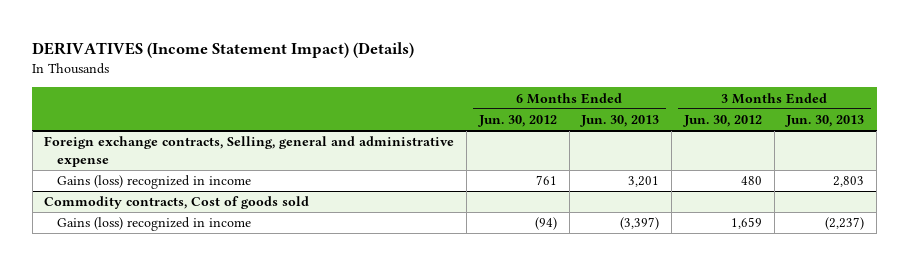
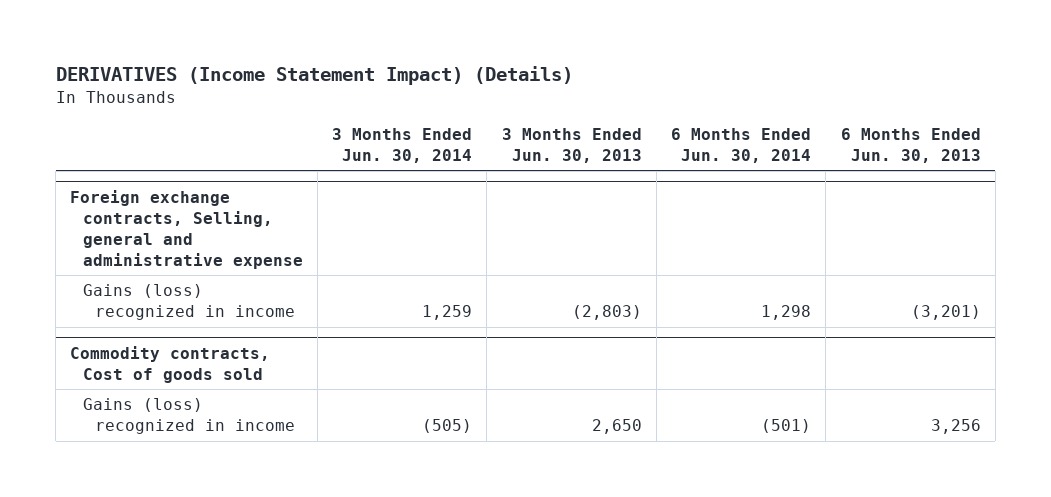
[477,115,557,128] Jun. 30, 2012 -> none
[682,115,762,128] Jun. 30, 2012 -> none
none -> [332,128,473,164] 3 Months Ended Jun. 30, 2014
none -> [671,128,812,164] 6 Months Ended Jun. 30, 2014
[628,176,660,188] 3,201 -> [910,305,981,321] (3,201)
[833,176,865,188] 2,803 -> [571,305,642,321] (2,803)
[620,217,660,231] (3,397) -> [930,419,981,435] 3,256
[825,217,865,231] (2,237) -> [591,419,642,435] 2,650

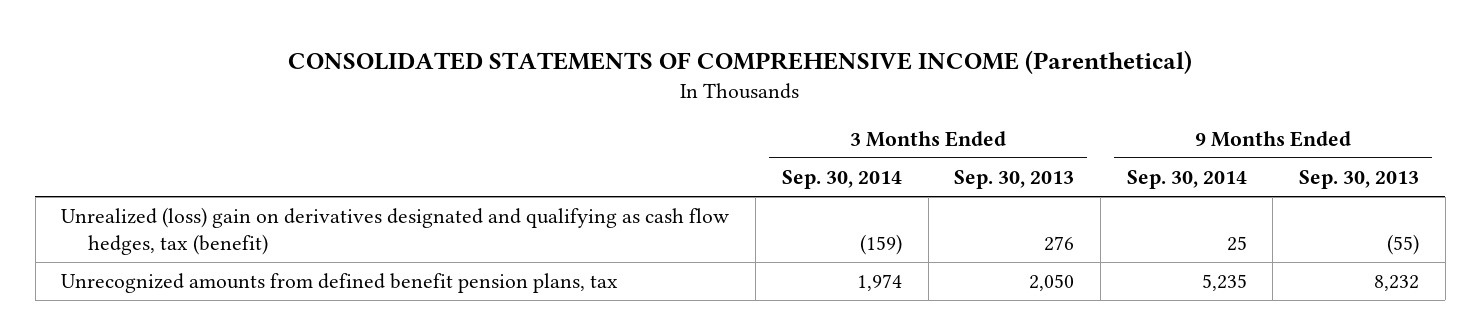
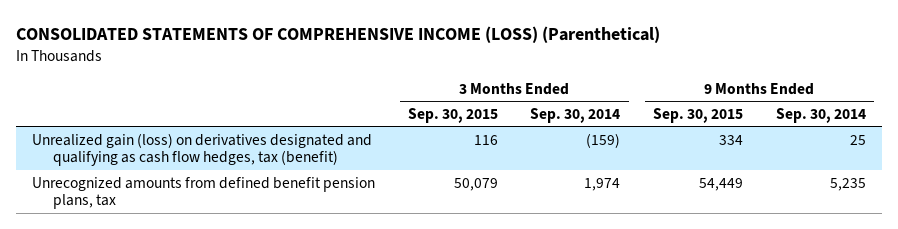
[288,49,1193,74] CONSOLIDATED STATEMENTS OF COMPREHENSIVE INCOME (Parenthetical) -> [15,26,660,44] CONSOLIDATED STATEMENTS OF COMPREHENSIVE INCOME (LOSS) (Parenthetical)
[954,170,1075,190] Sep. 30, 2013 -> none
[1299,170,1420,190] Sep. 30, 2013 -> none
none -> [407,108,498,124] Sep. 30, 2015
none -> [653,108,744,124] Sep. 30, 2015
[61,207,730,256] Unrealized (loss) gain on derivatives designated and qualifying as cash flow hedges, tax (benefit) -> [32,132,373,167] Unrealized gain (loss) on derivatives designated and qualifying as cash flow hedges, tax (benefit)

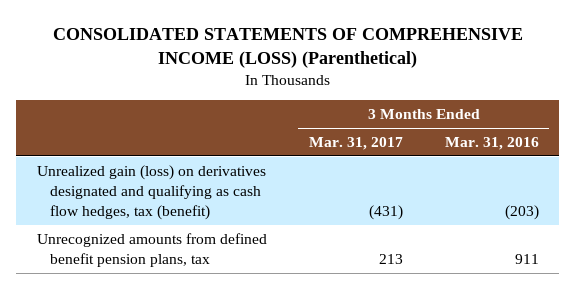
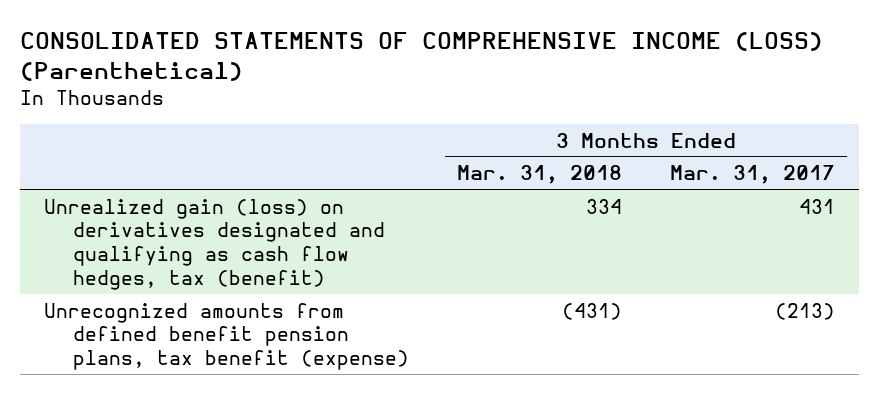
[444,136,539,150] Mar. 31, 2016 -> none
none -> [456,165,622,185] Mar. 31, 2018
[368,204,403,220] (431) -> [799,198,836,214] 431
[36,232,267,267] Unrecognized amounts from defined benefit pension plans, tax -> [43,302,409,370] Unrecognized amounts from defined benefit pension plans, tax benefit (expense)
[378,253,403,264] 213 -> [775,302,836,320] (213)

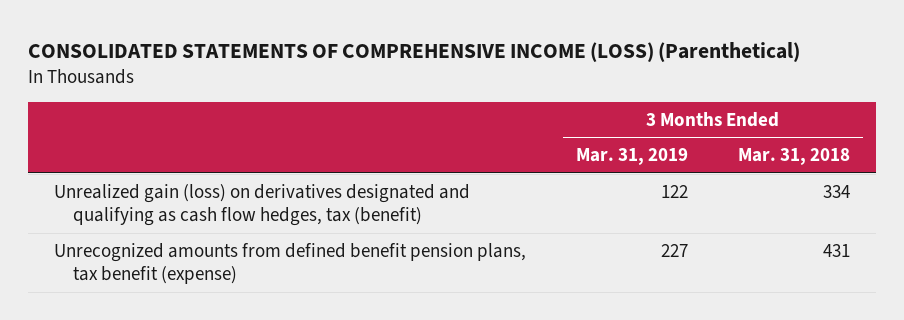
[670,165,836,185] Mar. 31, 2017 -> none
none -> [576,148,689,166] Mar. 31, 2019
[561,302,622,320] (431) -> [823,243,851,257] 431

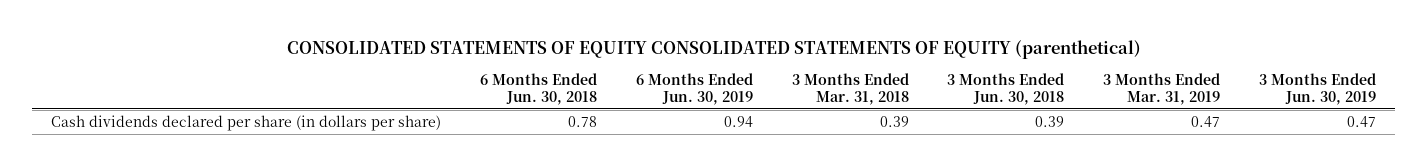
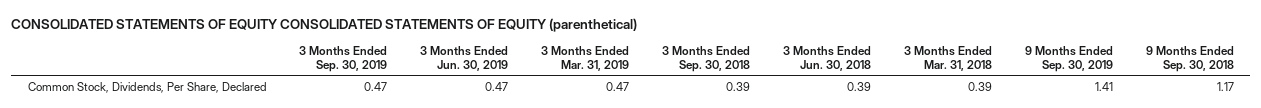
[480,73,598,106] 6 Months Ended Jun. 30, 2018 -> none
[635,73,753,106] 6 Months Ended Jun. 30, 2019 -> none
none -> [299,46,388,72] 3 Months Ended Sep. 30, 2019
none -> [662,46,751,72] 3 Months Ended Sep. 30, 2018
none -> [1024,46,1113,72] 9 Months Ended Sep. 30, 2019
none -> [1145,46,1234,72] 9 Months Ended Sep. 30, 2018
[51,115,442,132] Cash dividends declared per share (in dollars per share) -> [27,81,267,93] Common Stock, Dividends, Per Share, Declared

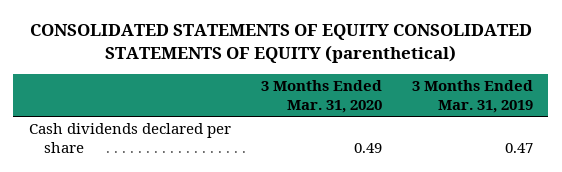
[299,46,388,72] 3 Months Ended Sep. 30, 2019 -> none
[420,46,509,71] 3 Months Ended Jun. 30, 2019 -> none
[662,46,751,72] 3 Months Ended Sep. 30, 2018 -> none
[782,46,871,71] 3 Months Ended Jun. 30, 2018 -> none
[903,46,992,71] 3 Months Ended Mar. 31, 2018 -> none
[1024,46,1113,72] 9 Months Ended Sep. 30, 2019 -> none
[1145,46,1234,72] 9 Months Ended Sep. 30, 2018 -> none
none -> [260,80,382,114] 3 Months Ended Mar. 31, 2020
[27,81,267,93] Common Stock, Dividends, Per Share, Declared -> [28,122,231,153] Cash dividends declared per share

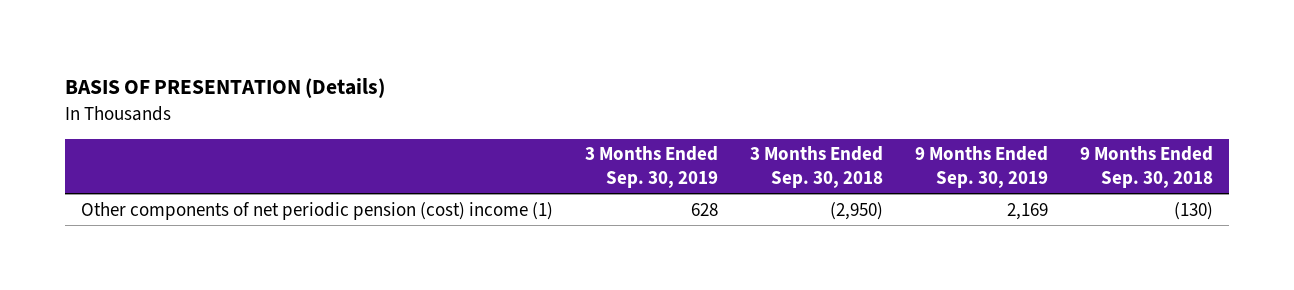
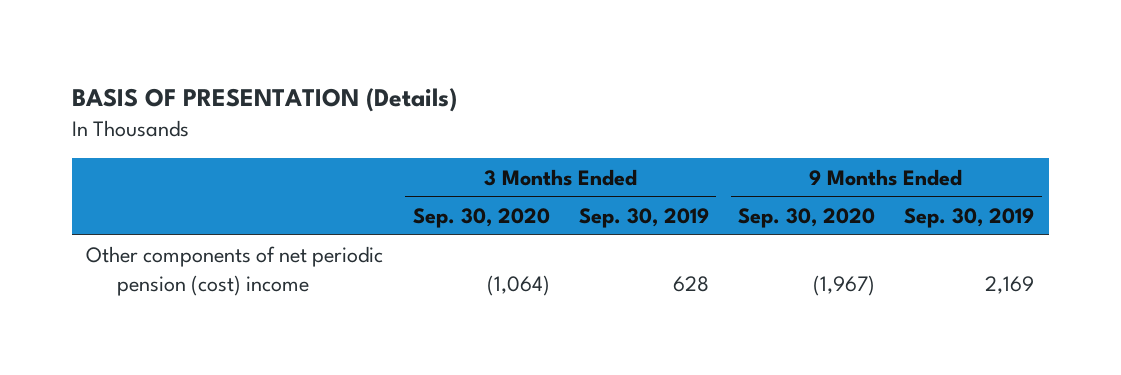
[750,146,884,189] 3 Months Ended Sep. 30, 2018 -> none
[1080,146,1214,189] 9 Months Ended Sep. 30, 2018 -> none
none -> [412,207,550,228] Sep. 30, 2020
none -> [738,207,876,228] Sep. 30, 2020
[80,201,553,220] Other components of net periodic pension (cost) income (1) -> [86,246,384,297] Other components of net periodic pension (cost) income

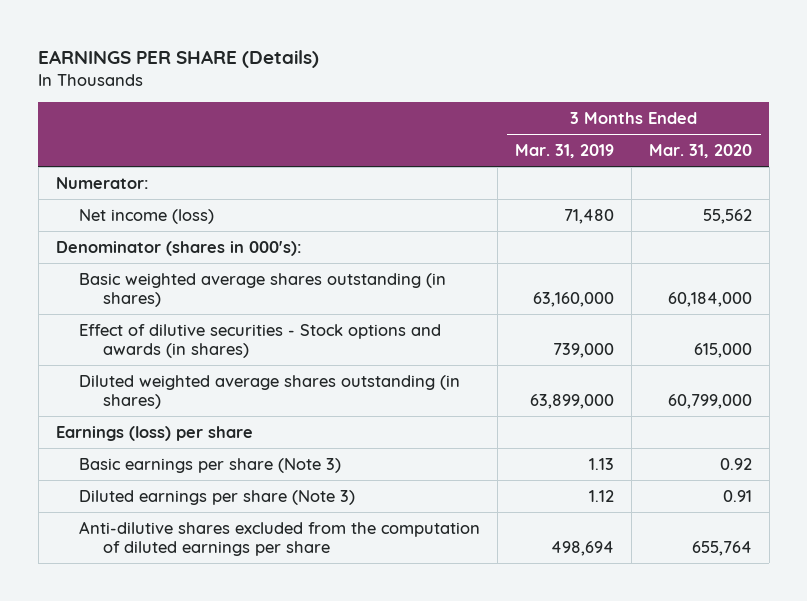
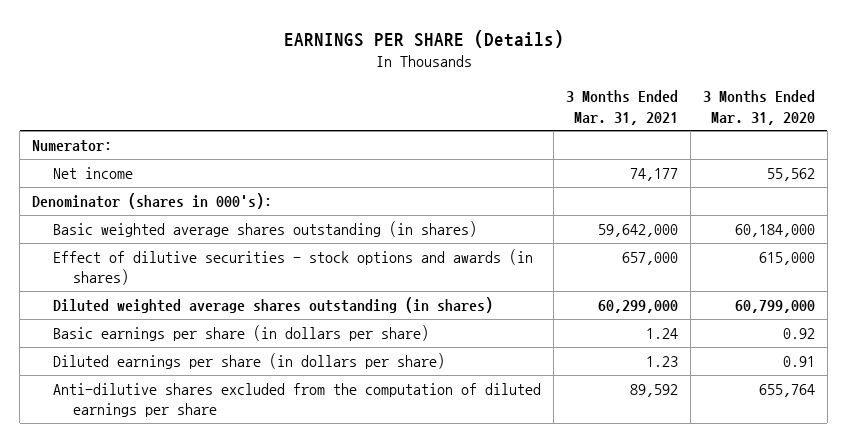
[515,144,615,159] Mar. 31, 2019 -> none
none -> [565,90,678,125] 3 Months Ended Mar. 31, 2021
[79,208,215,224] Net income (loss) -> [52,166,133,179] Net income
[79,323,442,358] Effect of dilutive securities - Stock options and awards (in shares) -> [52,248,533,286] Effect of dilutive securities - stock options and awards (in shares)
[55,425,253,441] Earnings (loss) per share -> none
[79,457,342,473] Basic earnings per share (Note 3) -> [52,324,429,341] Basic earnings per share (in dollars per share)
[79,489,356,505] Diluted earnings per share (Note 3) -> [52,352,445,369] Diluted earnings per share (in dollars per share)

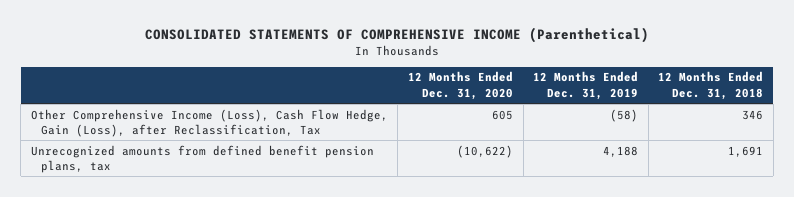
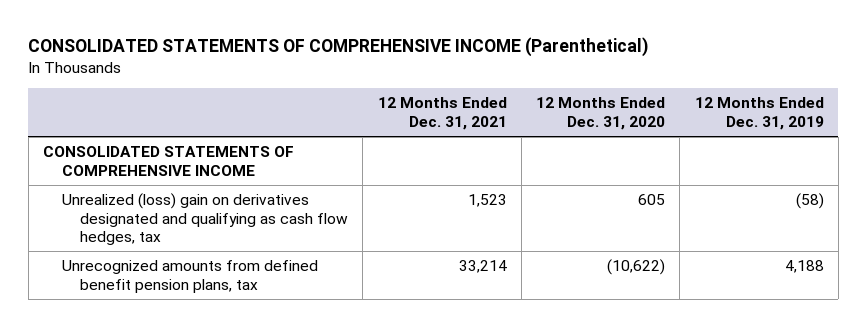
[658,71,764,100] 12 Months Ended Dec. 31, 2018 -> none
none -> [377,97,507,130] 12 Months Ended Dec. 31, 2021
none -> [43,146,295,176] CONSOLIDATED STATEMENTS OF COMPREHENSIVE INCOME
[30,108,388,137] Other Comprehensive Income (Loss), Cash Flow Hedge, Gain (Loss), after Reclassification, Tax -> [61,193,349,246] Unrealized (loss) gain on derivatives designated and qualifying as cash flow hedges, tax

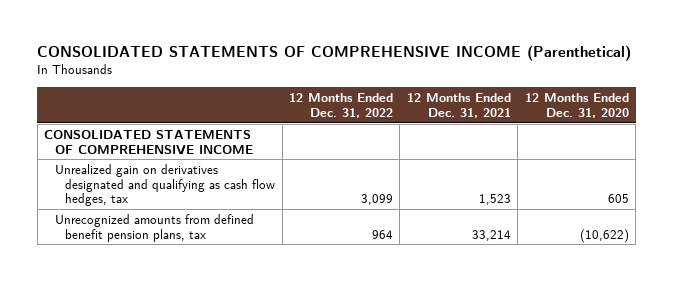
[694,97,824,130] 12 Months Ended Dec. 31, 2019 -> none
none -> [289,92,394,118] 12 Months Ended Dec. 31, 2022
[61,193,349,246] Unrealized (loss) gain on derivatives designated and qualifying as cash flow hedges, tax -> [54,163,276,207] Unrealized gain on derivatives designated and qualifying as cash flow hedges, tax

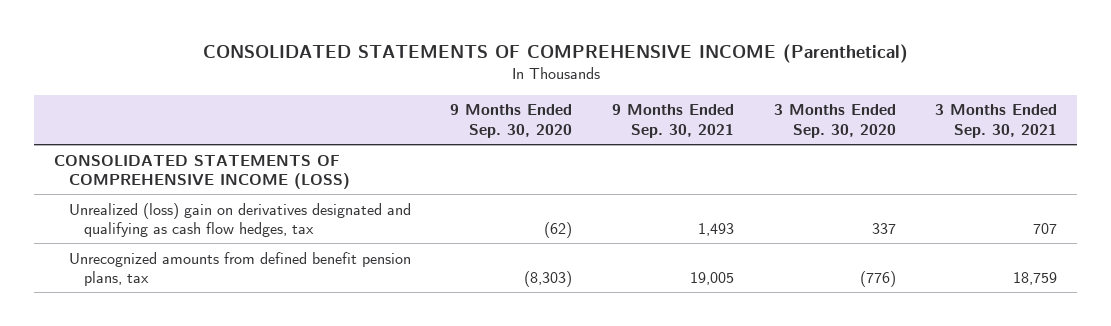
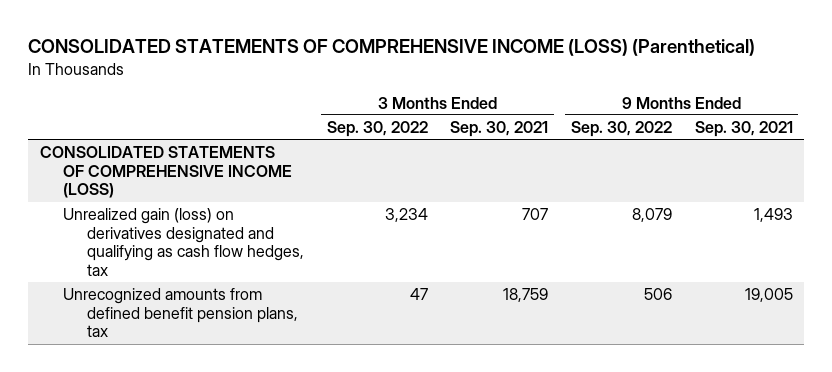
[202,44,908,64] CONSOLIDATED STATEMENTS OF COMPREHENSIVE INCOME (Parenthetical) -> [28,39,756,57] CONSOLIDATED STATEMENTS OF COMPREHENSIVE INCOME (LOSS) (Parenthetical)
[450,104,573,138] 9 Months Ended Sep. 30, 2020 -> none
[773,104,896,138] 3 Months Ended Sep. 30, 2020 -> none
none -> [326,120,428,137] Sep. 30, 2022
none -> [571,120,673,137] Sep. 30, 2022
[68,202,411,237] Unrealized (loss) gain on derivatives designated and qualifying as cash flow hedges, tax -> [63,208,305,276] Unrealized gain (loss) on derivatives designated and qualifying as cash flow hedges, tax

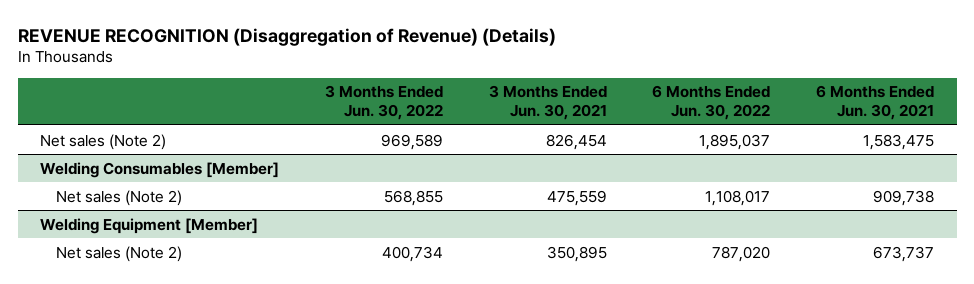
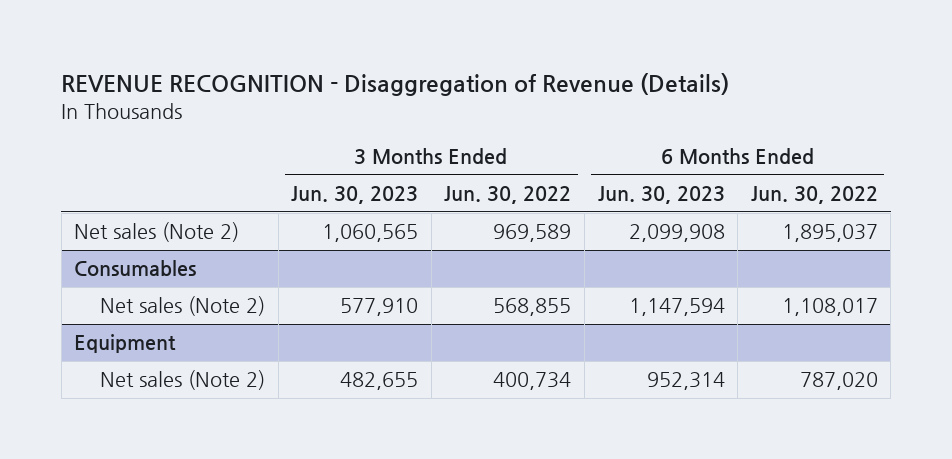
[17,27,556,46] REVENUE RECOGNITION (Disaggregation of Revenue) (Details) -> [61,73,730,97] REVENUE RECOGNITION - Disaggregation of Revenue (Details)
[488,85,607,121] 3 Months Ended Jun. 30, 2021 -> none
[815,85,934,121] 6 Months Ended Jun. 30, 2021 -> none
none -> [291,185,419,204] Jun. 30, 2023
none -> [597,185,725,204] Jun. 30, 2023
[40,161,280,178] Welding Consumables [Member] -> [74,260,197,277] Consumables
[40,217,259,234] Welding Equipment [Member] -> [74,334,177,354] Equipment

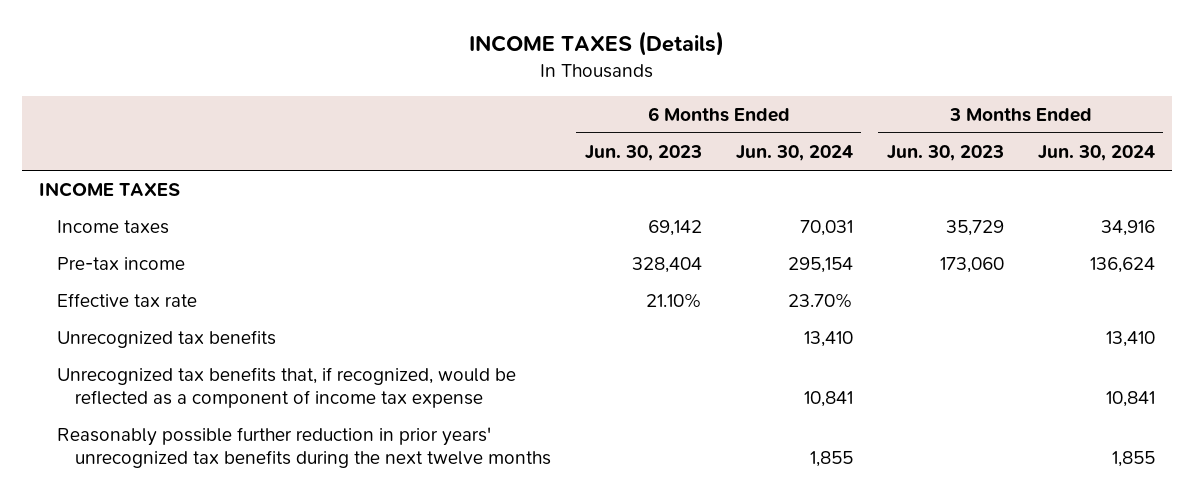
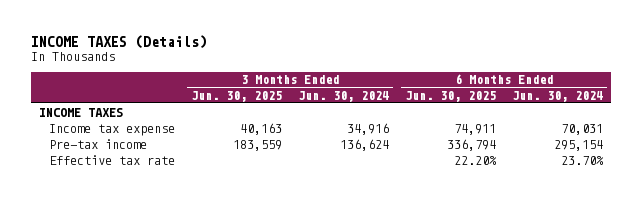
[584,144,702,161] Jun. 30, 2023 -> none
[886,144,1004,161] Jun. 30, 2023 -> none
none -> [190,90,282,102] Jun. 30, 2025
none -> [404,90,496,102] Jun. 30, 2025
[56,219,169,234] Income taxes -> [48,123,175,136] Income tax expense
[56,329,276,348] Unrecognized tax benefits -> none
[56,366,516,409] Unrecognized tax benefits that, if recognized, would be reflected as a component of income tax expense -> none
[56,426,551,469] Reasonably possible further reduction in prior years' unrecognized tax benefits during the next twelve months -> none

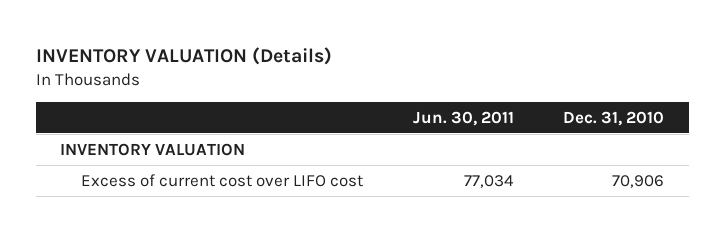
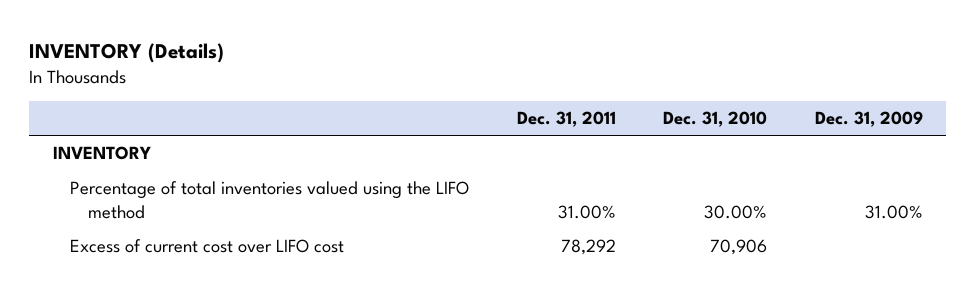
[35,47,332,66] INVENTORY VALUATION (Details) -> [29,42,225,63] INVENTORY (Details)
[412,110,514,126] Jun. 30, 2011 -> none
none -> [516,111,616,128] Dec. 31, 2011
none -> [814,111,923,128] Dec. 31, 2009
[60,142,246,156] INVENTORY VALUATION -> [53,146,152,161] INVENTORY
none -> [70,181,470,219] Percentage of total inventories valued using the LIFO method

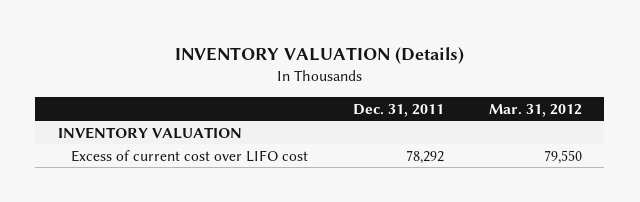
[29,42,225,63] INVENTORY (Details) -> [174,46,464,64] INVENTORY VALUATION (Details)
[663,111,768,128] Dec. 31, 2010 -> none
[814,111,923,128] Dec. 31, 2009 -> none
none -> [488,103,582,117] Mar. 31, 2012
[70,181,470,219] Percentage of total inventories valued using the LIFO method -> none
[53,146,152,161] INVENTORY -> [57,126,242,139] INVENTORY VALUATION

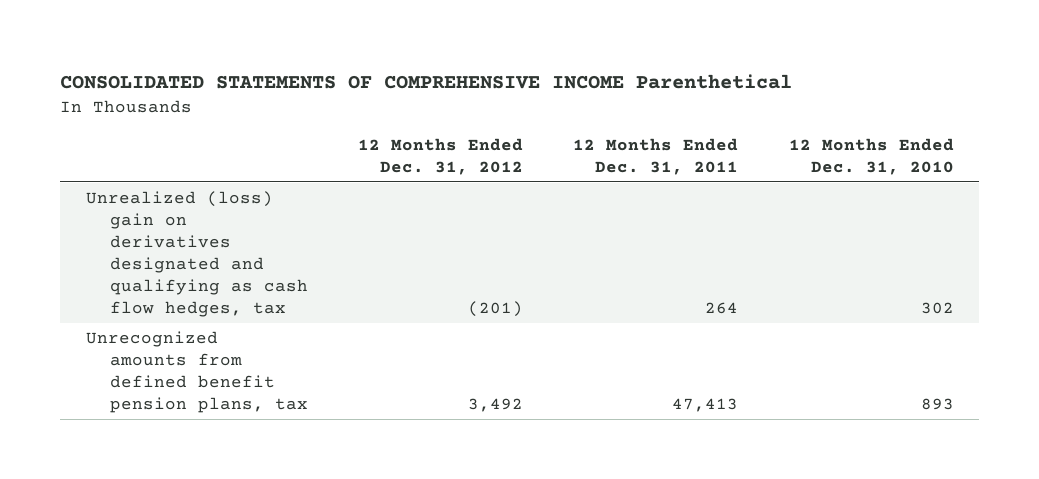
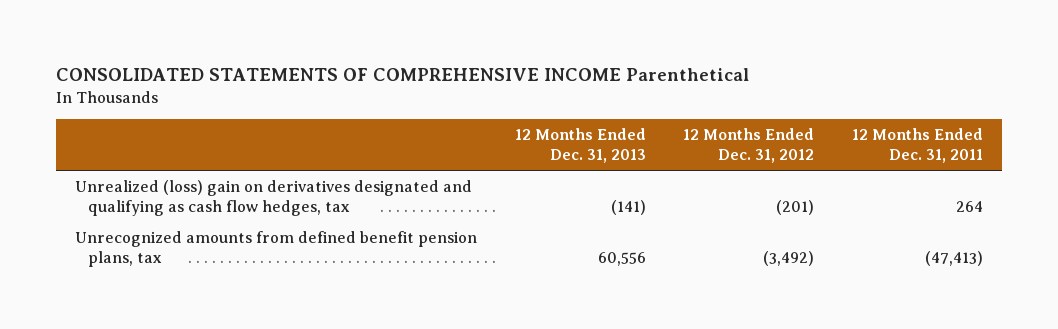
[788,137,954,175] 12 Months Ended Dec. 31, 2010 -> none
none -> [514,128,646,164] 12 Months Ended Dec. 31, 2013
[468,398,524,413] 3,492 -> [763,251,815,267] (3,492)
[672,398,739,413] 47,413 -> [925,251,984,267] (47,413)

